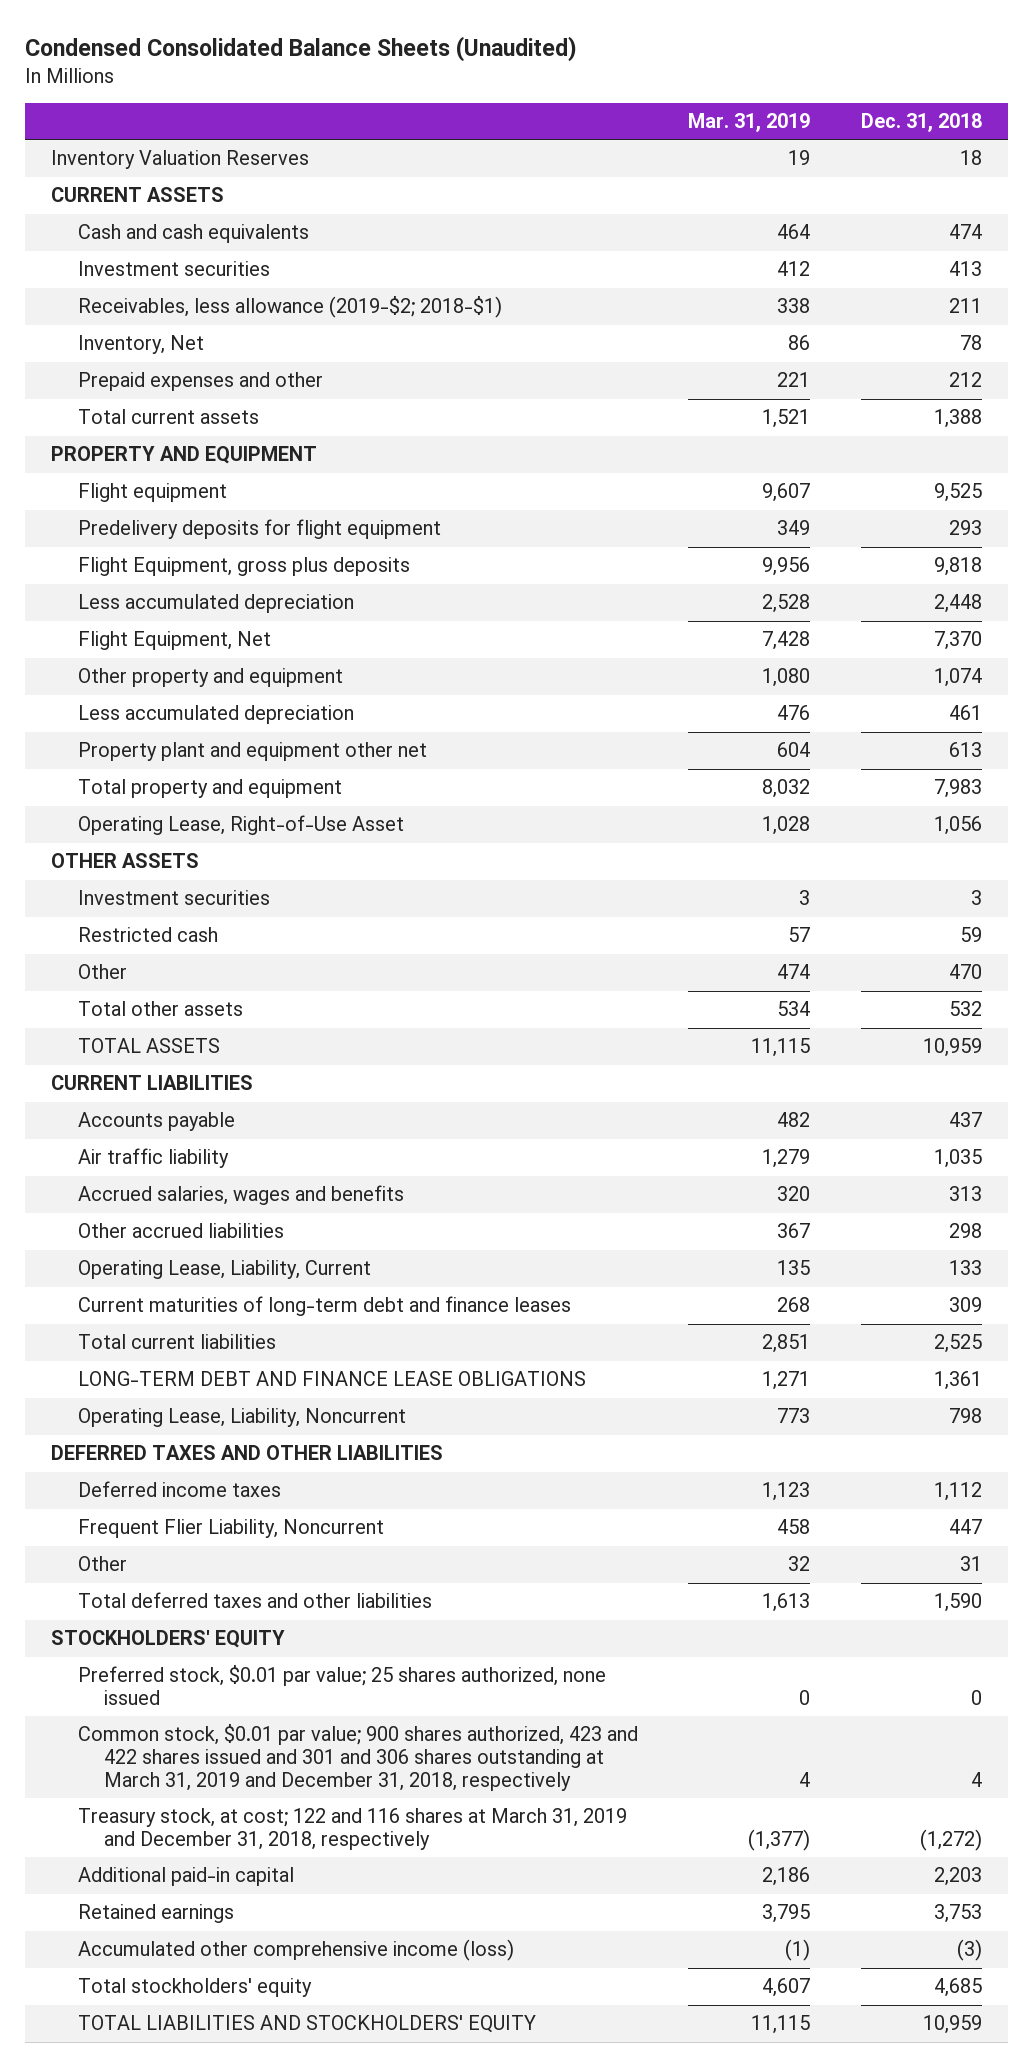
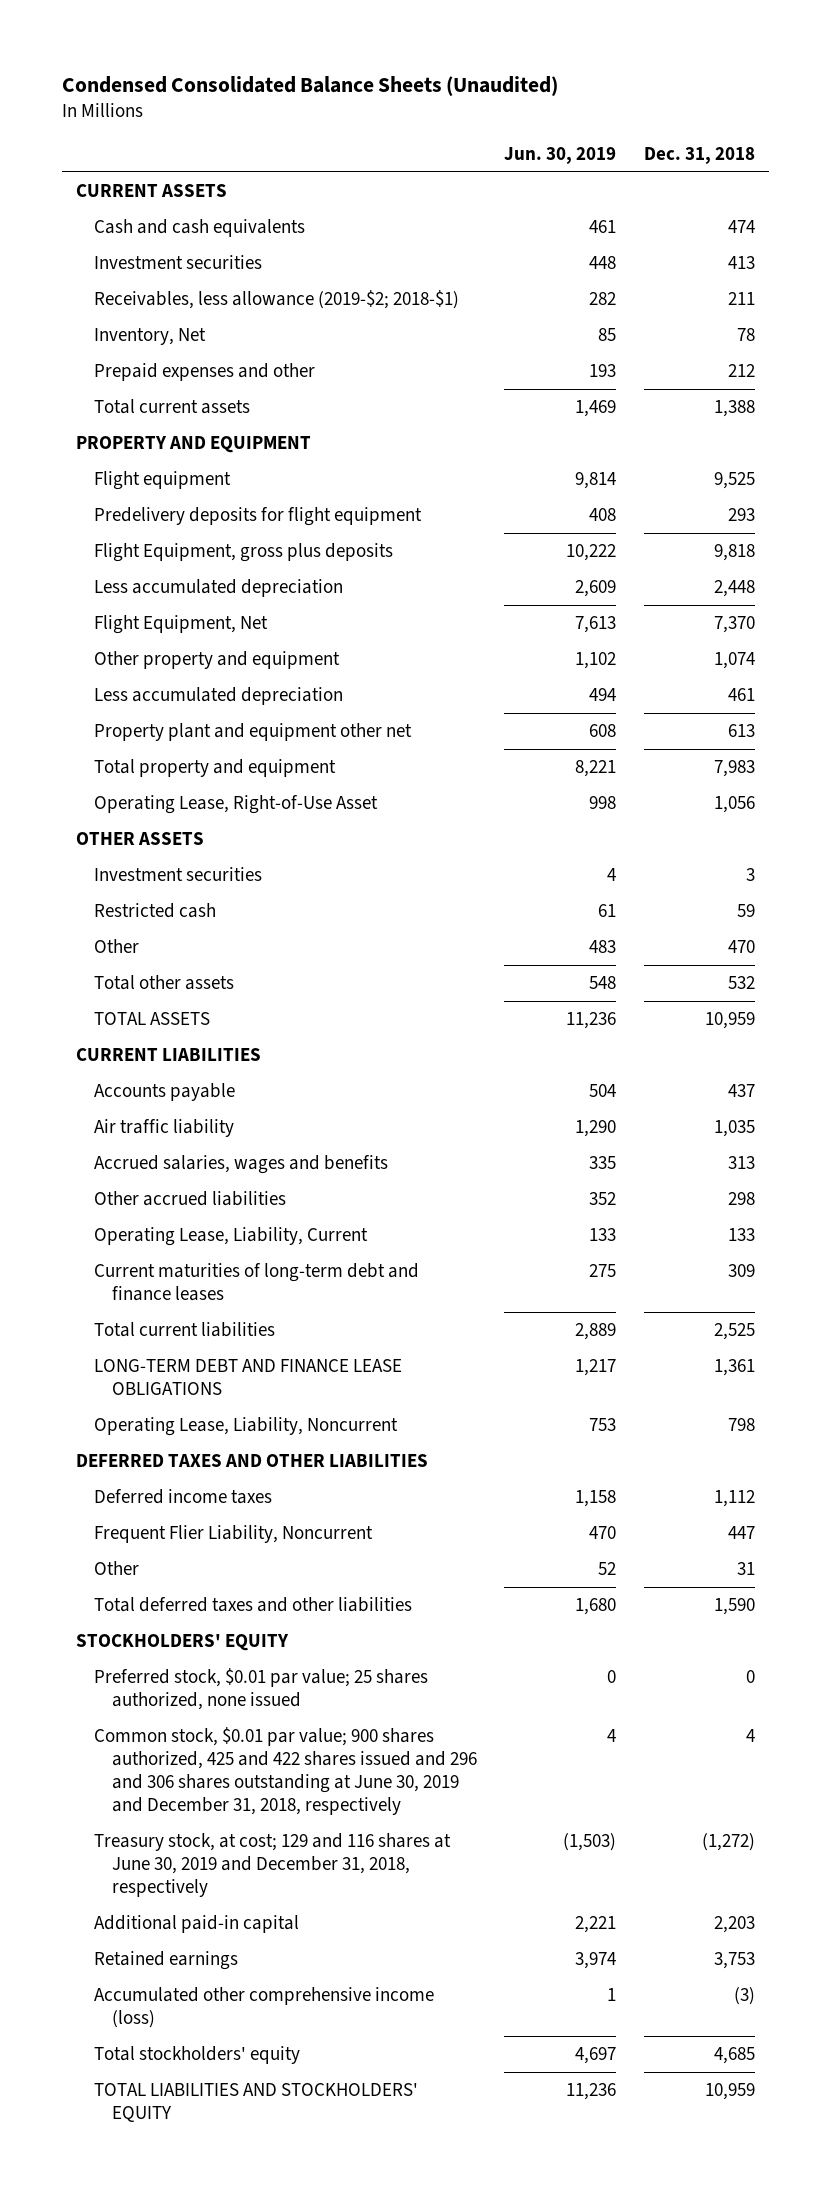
[688,113,811,133] Mar. 31, 2019 -> none
none -> [504,146,617,164] Jun. 30, 2019
[50,150,309,170] Inventory Valuation Reserves -> none
[77,1724,638,1791] Common stock, $0.01 par value; 900 shares authorized, 423 and 422 shares issued and 301 and 306 shares outstanding at March 31, 2019 and December 31, 2018, respectively -> [93,1727,477,1816] Common stock, $0.01 par value; 900 shares authorized, 425 and 422 shares issued and 296 and 306 shares outstanding at June 30, 2019 and December 31, 2018, respectively
[77,1808,627,1851] Treasury stock, at cost; 122 and 116 shares at March 31, 2019 and December 31, 2018, respectively -> [93,1833,451,1898] Treasury stock, at cost; 129 and 116 shares at June 30, 2019 and December 31, 2018, respectively

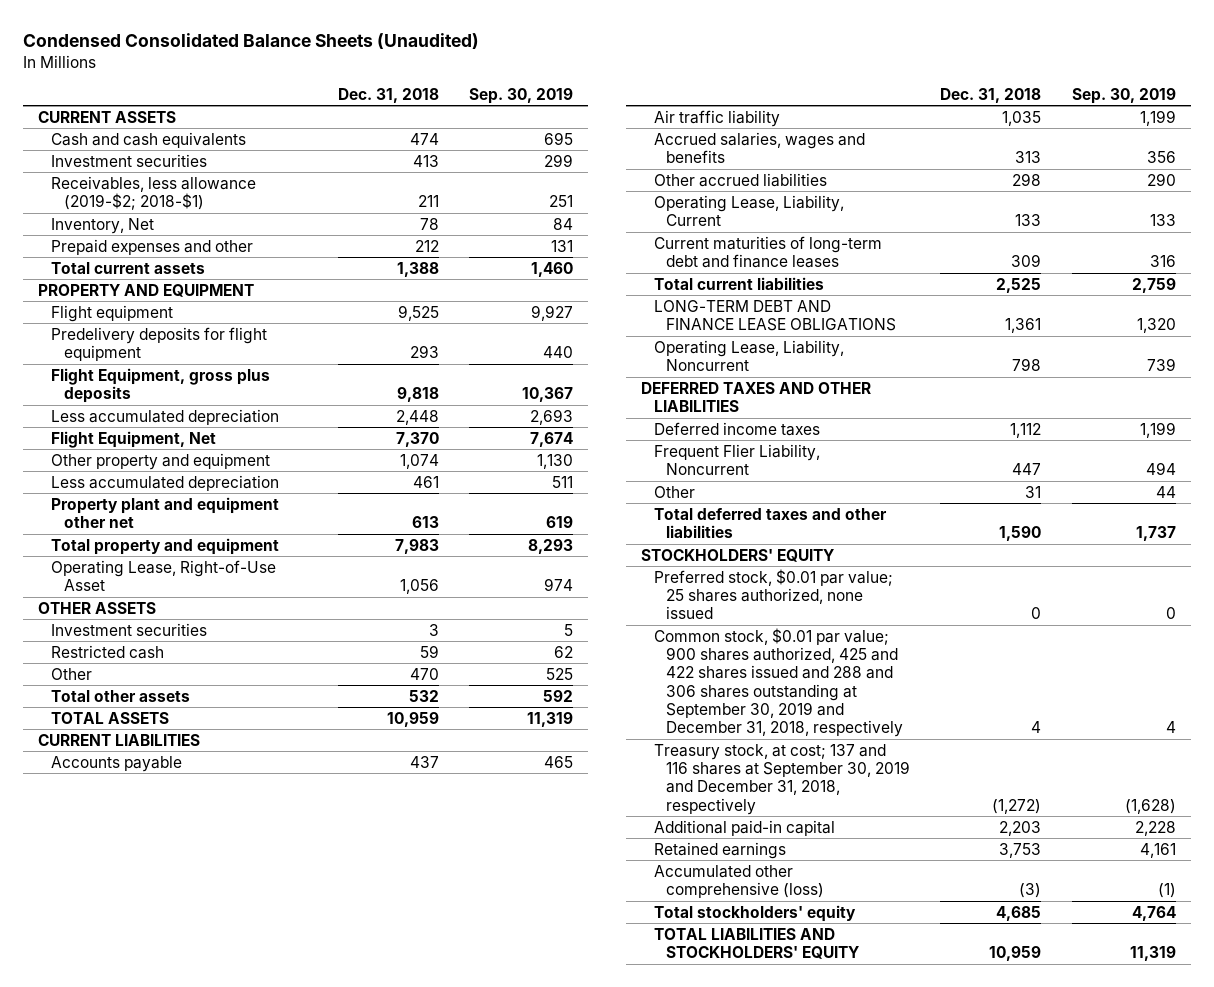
[504,146,617,164] Jun. 30, 2019 -> none
none -> [468,87,573,104] Sep. 30, 2019
[93,1727,477,1816] Common stock, $0.01 par value; 900 shares authorized, 425 and 422 shares issued and 296 and 306 shares outstanding at June 30, 2019 and December 31, 2018, respectively -> [653,627,904,738] Common stock, $0.01 par value; 900 shares authorized, 425 and 422 shares issued and 288 and 306 shares outstanding at September 30, 2019 and December 31, 2018, respectively
[93,1833,451,1898] Treasury stock, at cost; 129 and 116 shares at June 30, 2019 and December 31, 2018, respectively -> [653,743,911,815] Treasury stock, at cost; 137 and 116 shares at September 30, 2019 and December 31, 2018, respectively
[93,1987,434,2029] Accumulated other comprehensive income (loss) -> [653,864,825,899] Accumulated other comprehensive (loss)

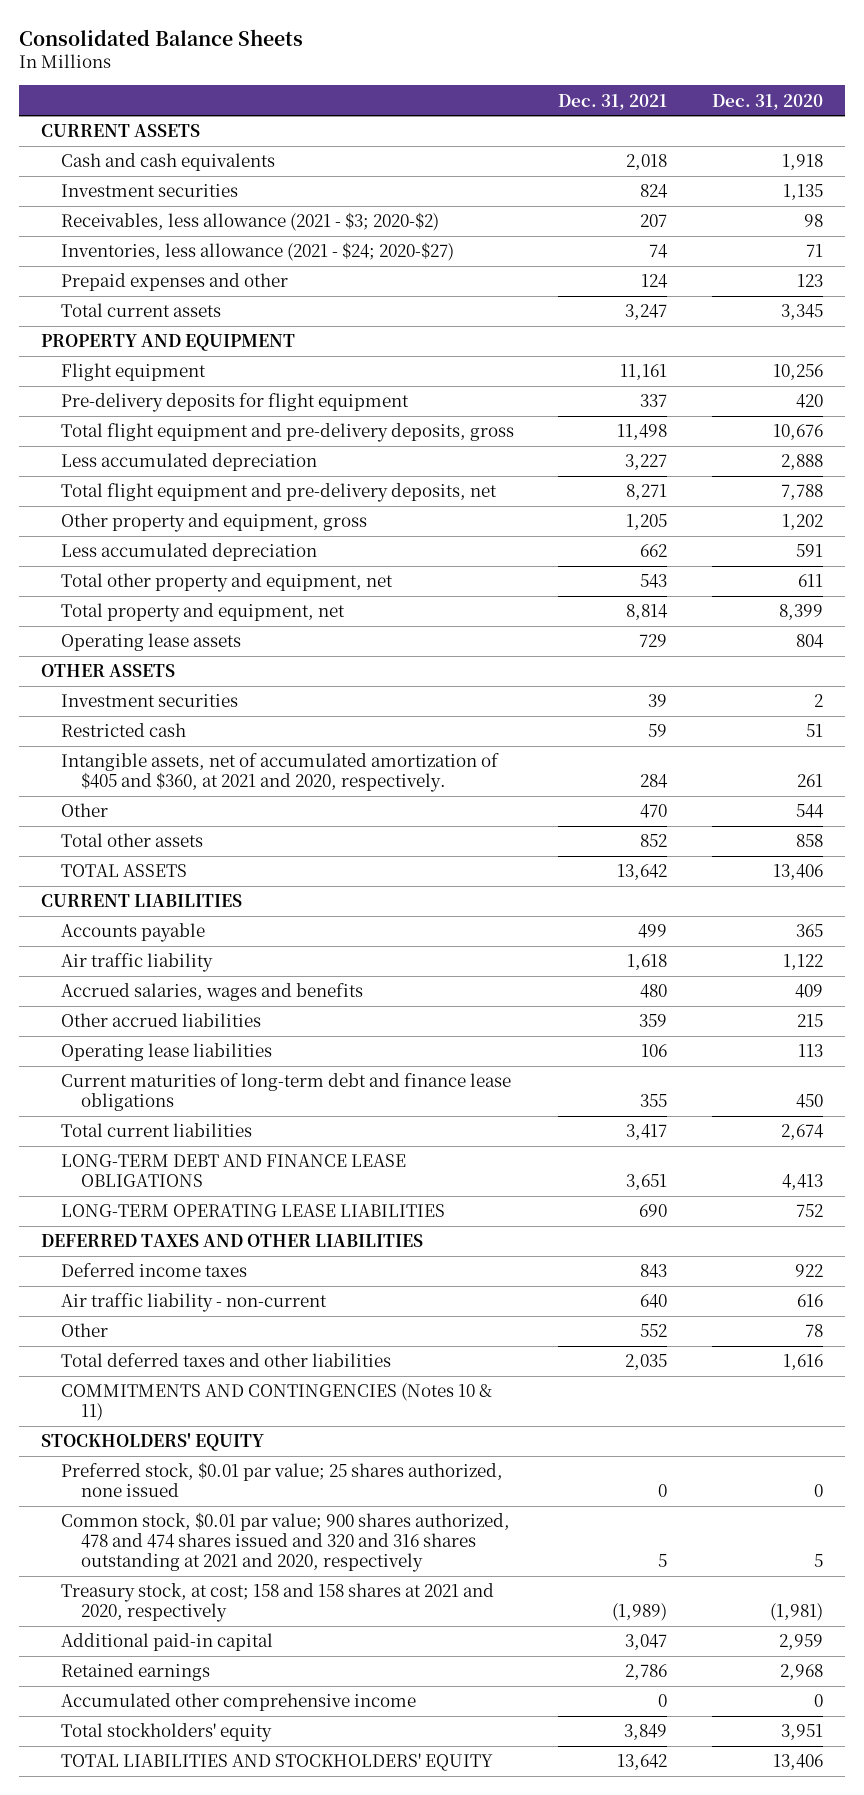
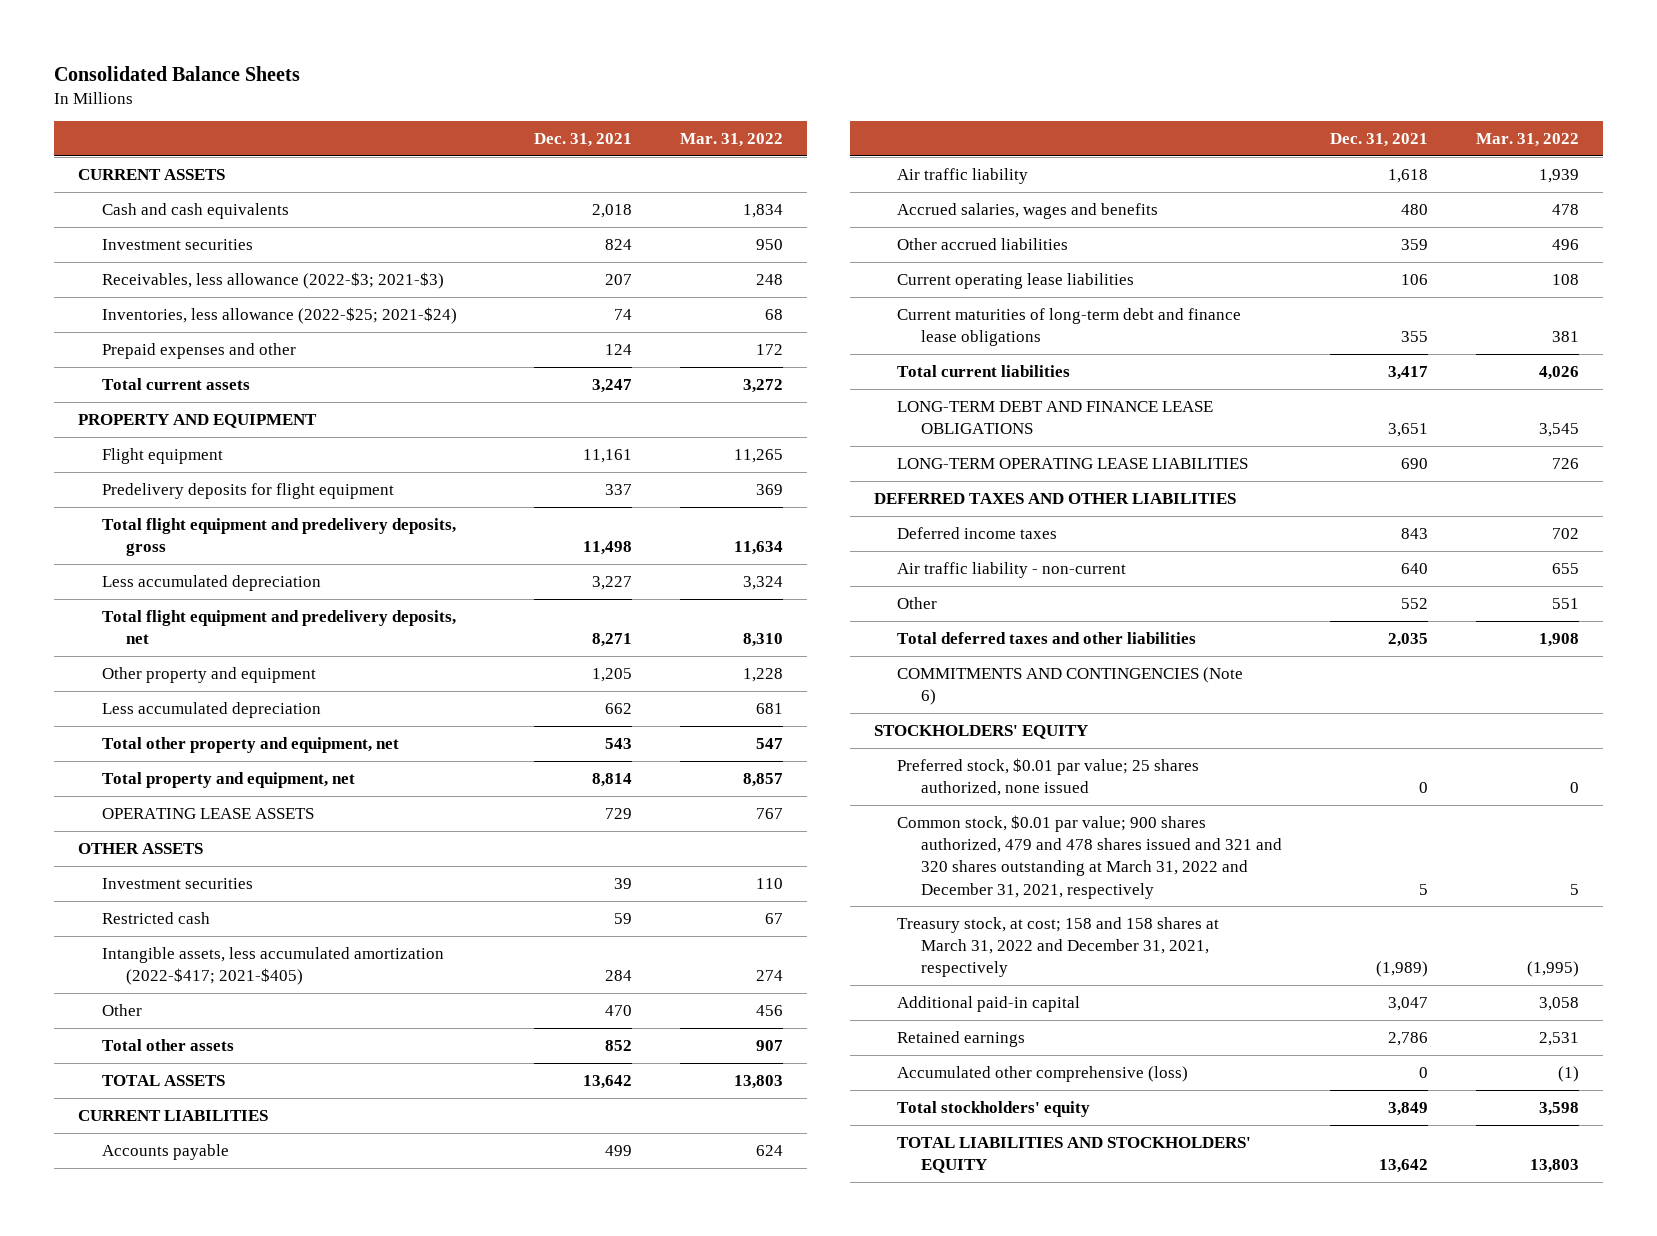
[711,93,823,110] Dec. 31, 2020 -> none
none -> [680,133,784,148] Mar. 31, 2022
[61,212,440,232] Receivables, less allowance (2021 - $3; 2020-$2) -> [101,271,444,289] Receivables, less allowance (2022-$3; 2021-$3)
[61,242,455,262] Inventories, less allowance (2021 - $24; 2020-$27) -> [101,306,457,324] Inventories, less allowance (2022-$25; 2021-$24)
[61,393,410,413] Pre-delivery deposits for flight equipment -> [101,482,394,499] Predelivery deposits for flight equipment
[61,423,515,443] Total flight equipment and pre-delivery deposits, gross -> [101,517,456,557] Total flight equipment and predelivery deposits, gross
[61,483,498,503] Total flight equipment and pre-delivery deposits, net -> [101,609,456,645] Total flight equipment and predelivery deposits, net
[61,513,368,533] Other property and equipment, gross -> [101,666,316,683] Other property and equipment
[61,633,242,652] Operating lease assets -> [101,807,314,819] OPERATING LEASE ASSETS
[61,753,500,792] Intangible assets, net of accumulated amortization of $405 and $360, at 2021 and 2020, respectively. -> [101,946,444,986] Intangible assets, less accumulated amortization (2022-$417; 2021-$405)
[61,1043,273,1062] Operating lease liabilities -> [897,272,1135,289] Current operating lease liabilities
[61,1383,493,1421] COMMITMENTS AND CONTINGENCIES (Notes 10 & 11) -> [897,666,1244,706] COMMITMENTS AND CONTINGENCIES (Note 6)
[61,1512,511,1572] Common stock, $0.01 par value; 900 shares authorized, 478 and 474 shares issued and 320 and 316 shares outstanding at 2021 and 2020, respectively -> [897,814,1283,899] Common stock, $0.01 par value; 900 shares authorized, 479 and 478 shares issued and 321 and 320 shares outstanding at March 31, 2022 and December 31, 2021, respectively
[61,1583,495,1622] Treasury stock, at cost; 158 and 158 shares at 2021 and 2020, respectively -> [897,916,1220,978] Treasury stock, at cost; 158 and 158 shares at March 31, 2022 and December 31, 2021, respectively
[61,1693,417,1712] Accumulated other comprehensive income -> [897,1065,1189,1082] Accumulated other comprehensive (loss)

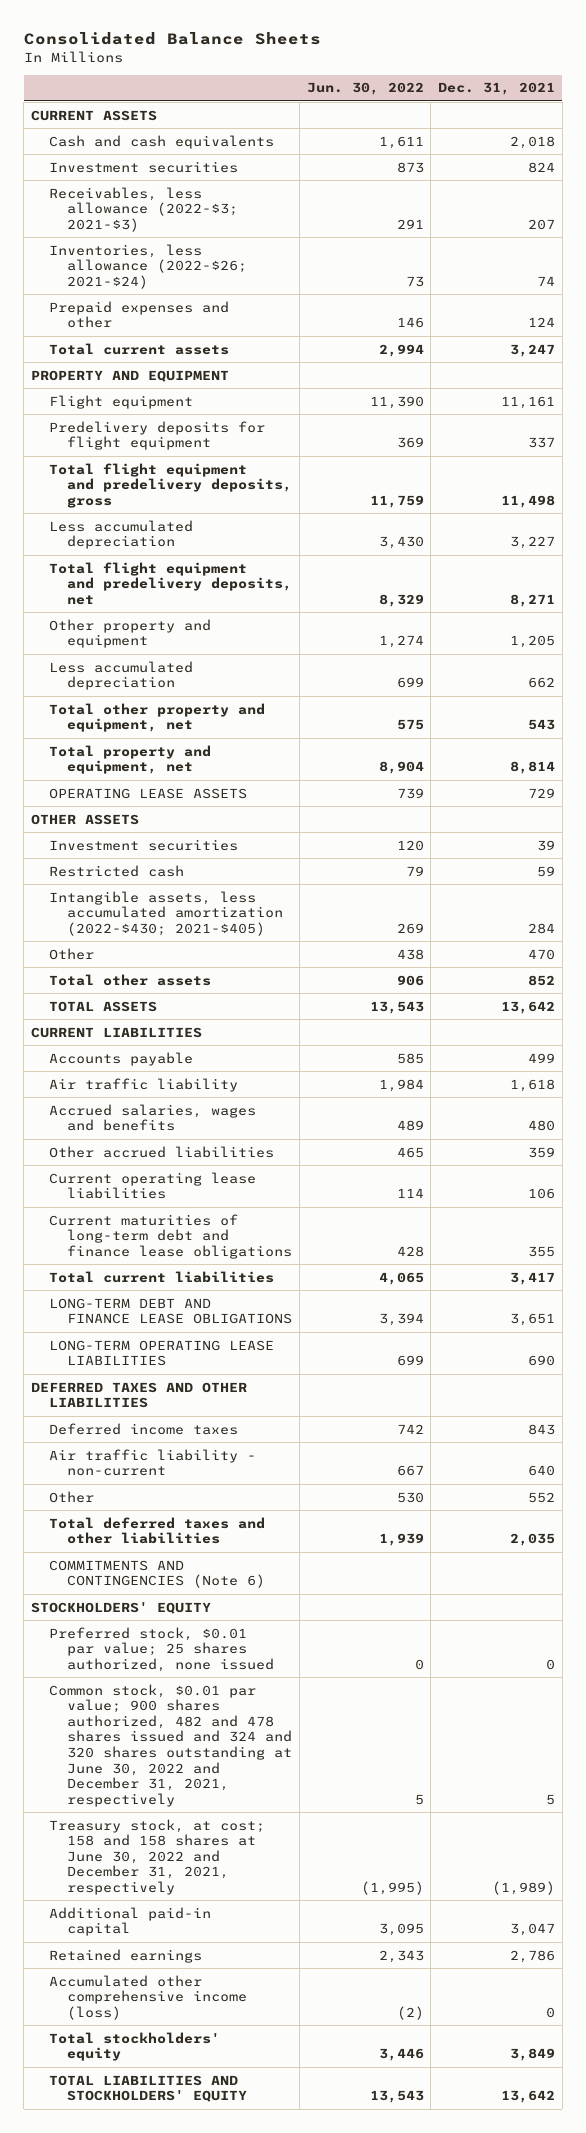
[680,133,784,148] Mar. 31, 2022 -> none
none -> [306,82,424,96] Jun. 30, 2022
[101,306,457,324] Inventories, less allowance (2022-$25; 2021-$24) -> [49,243,248,289] Inventories, less allowance (2022-$26; 2021-$24)
[101,946,444,986] Intangible assets, less accumulated amortization (2022-$417; 2021-$405) -> [49,890,284,936] Intangible assets, less accumulated amortization (2022-$430; 2021-$405)
[897,814,1283,899] Common stock, $0.01 par value; 900 shares authorized, 479 and 478 shares issued and 321 and 320 shares outstanding at March 31, 2022 and December 31, 2021, respectively -> [49,1683,293,1807] Common stock, $0.01 par value; 900 shares authorized, 482 and 478 shares issued and 324 and 320 shares outstanding at June 30, 2022 and December 31, 2021, respectively
[897,916,1220,978] Treasury stock, at cost; 158 and 158 shares at March 31, 2022 and December 31, 2021, respectively -> [49,1818,266,1896] Treasury stock, at cost; 158 and 158 shares at June 30, 2022 and December 31, 2021, respectively
[897,1065,1189,1082] Accumulated other comprehensive (loss) -> [49,1974,248,2020] Accumulated other comprehensive income (loss)

